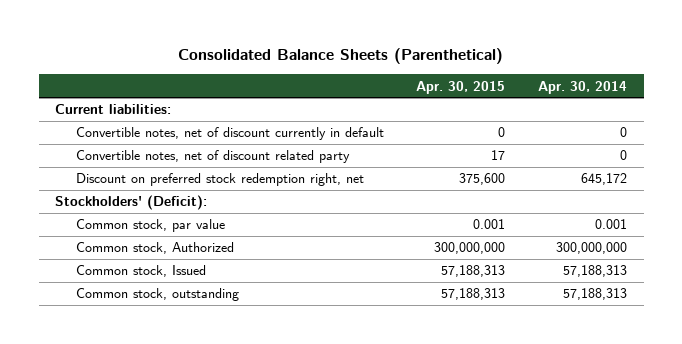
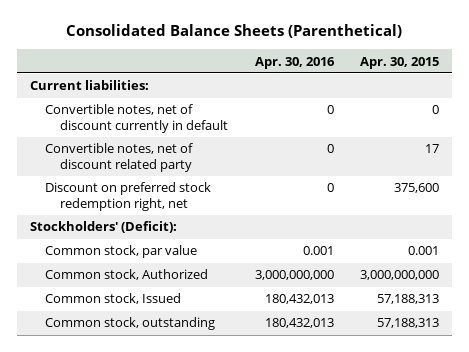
[538,80,628,94] Apr. 30, 2014 -> none
none -> [254,56,335,69] Apr. 30, 2016
[434,242,506,255] 300,000,000 -> [359,270,439,281] 3,000,000,000

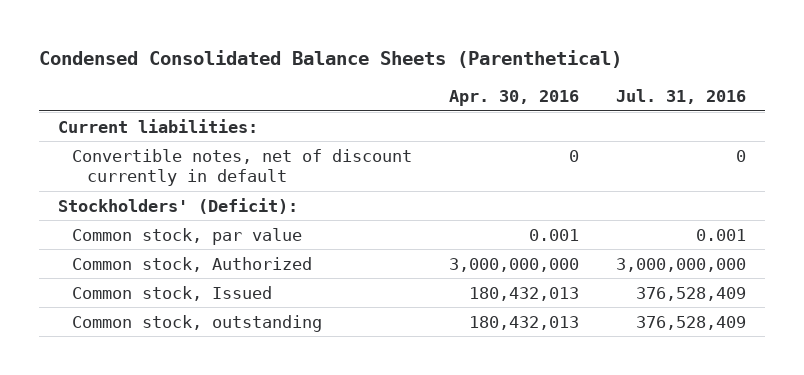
[66,24,403,39] Consolidated Balance Sheets (Parenthetical) -> [39,50,623,69] Condensed Consolidated Balance Sheets (Parenthetical)
[359,56,439,69] Apr. 30, 2015 -> none
none -> [616,89,747,105] Jul. 31, 2016
[45,143,194,172] Convertible notes, net of discount related party -> none
[45,182,212,211] Discount on preferred stock redemption right, net -> none

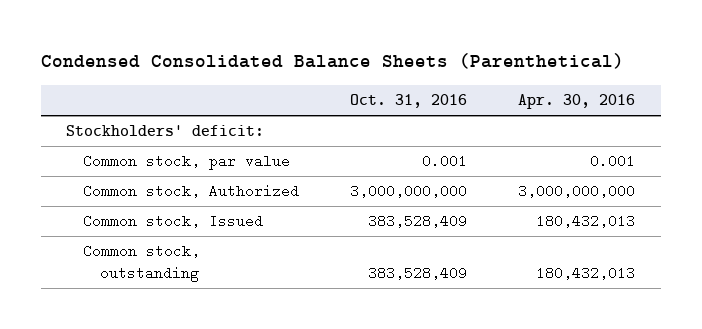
[616,89,747,105] Jul. 31, 2016 -> none
none -> [350,94,468,109] Oct. 31, 2016
[57,118,258,133] Current liabilities: -> none
[72,148,413,187] Convertible notes, net of discount currently in default -> none
[57,197,298,214] Stockholders' (Deficit): -> [66,125,265,137] Stockholders' deficit:

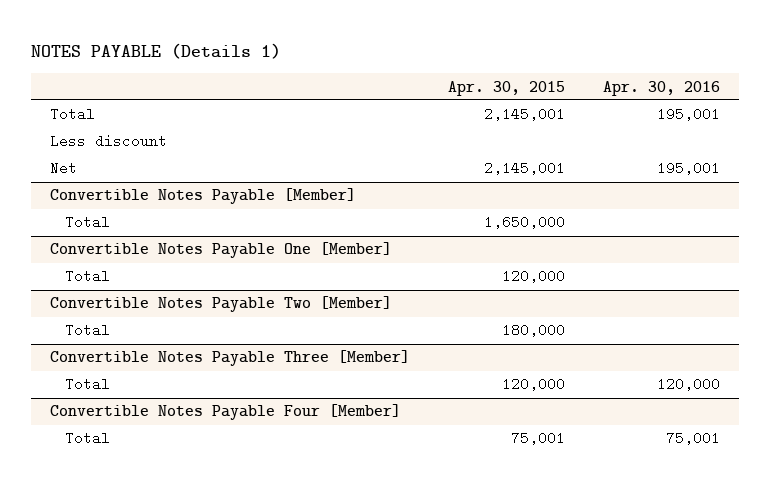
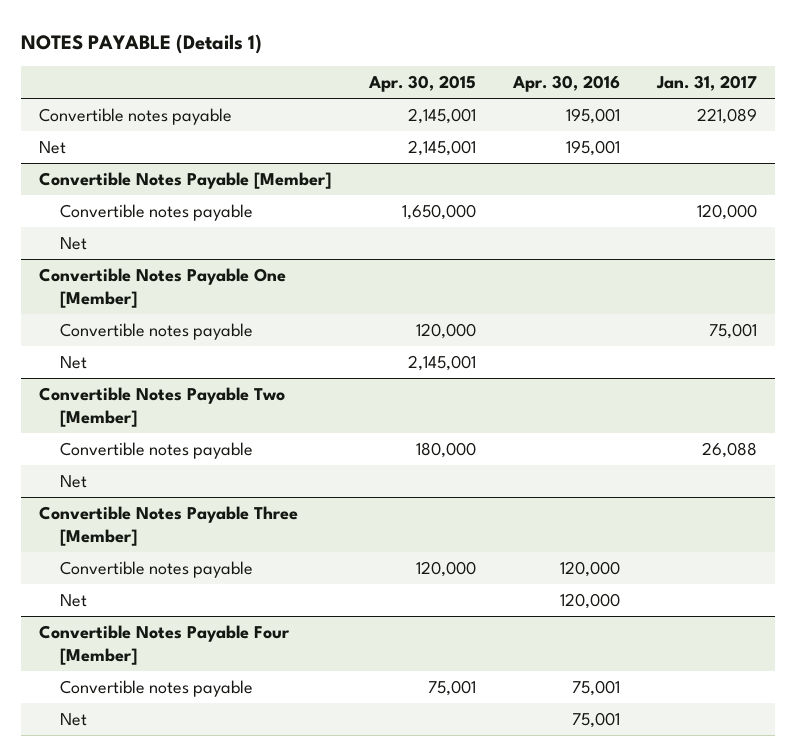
none -> [655,75,757,92] Jan. 31, 2017
[50,134,168,149] Less discount -> none
[50,107,96,122] Total -> [39,107,233,125] Convertible notes payable
[65,215,111,230] Total -> [60,203,254,221] Convertible notes payable
none -> [60,236,88,250] Net
[65,269,111,284] Total -> [60,322,254,340] Convertible notes payable
none -> [60,355,88,369] Net
[65,323,111,338] Total -> [60,441,254,459] Convertible notes payable
none -> [60,474,88,488] Net
[65,377,111,392] Total -> [60,560,254,578] Convertible notes payable
none -> [60,593,88,607] Net
[65,431,111,446] Total -> [60,679,254,697] Convertible notes payable
none -> [60,712,88,726] Net

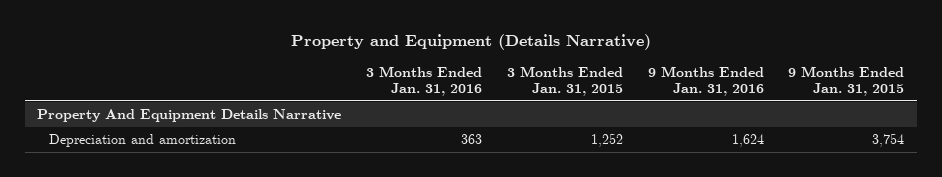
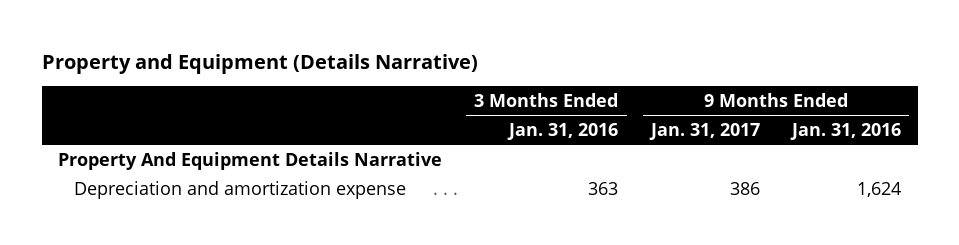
[506,65,623,97] 3 Months Ended Jan. 31, 2015 -> none
[788,65,905,97] 9 Months Ended Jan. 31, 2015 -> none
none -> [648,122,760,140] Jan. 31, 2017
[48,134,236,148] Depreciation and amortization -> [74,180,407,199] Depreciation and amortization expense

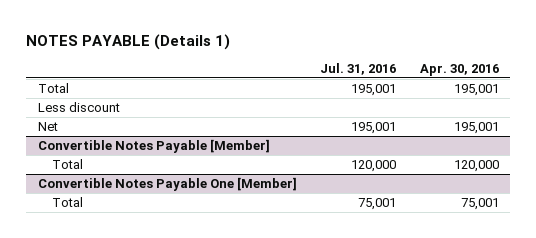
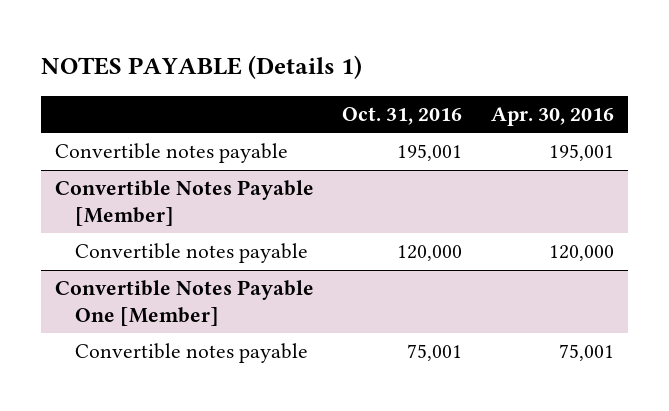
[320,62,397,75] Jul. 31, 2016 -> none
none -> [342,107,463,126] Oct. 31, 2016
[37,82,69,93] Total -> none
[37,101,120,112] Less discount -> none
[37,121,58,131] Net -> [54,143,288,164] Convertible notes payable
[52,158,84,169] Total -> none
none -> [74,243,308,264] Convertible notes payable
[52,196,84,207] Total -> [74,343,308,364] Convertible notes payable

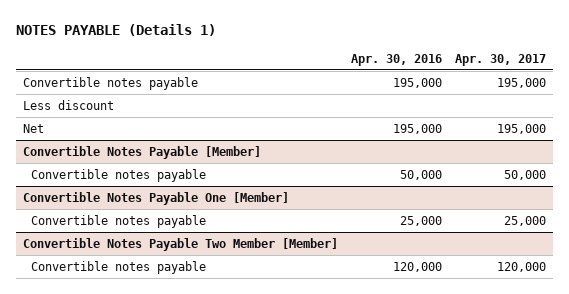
[342,107,463,126] Oct. 31, 2016 -> none
none -> [454,53,546,66] Apr. 30, 2017
[548,144,614,162] 195,001 -> [392,77,442,88] 195,000
none -> [22,99,114,110] Less discount
none -> [22,123,44,133] Net
[548,245,614,262] 120,000 -> [399,169,442,180] 50,000
[558,344,614,362] 75,001 -> [399,215,442,226] 25,000
none -> [22,237,338,251] Convertible Notes Payable Two Member [Member]
none -> [31,260,207,274] Convertible notes payable

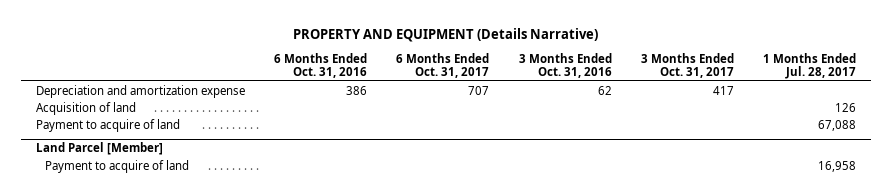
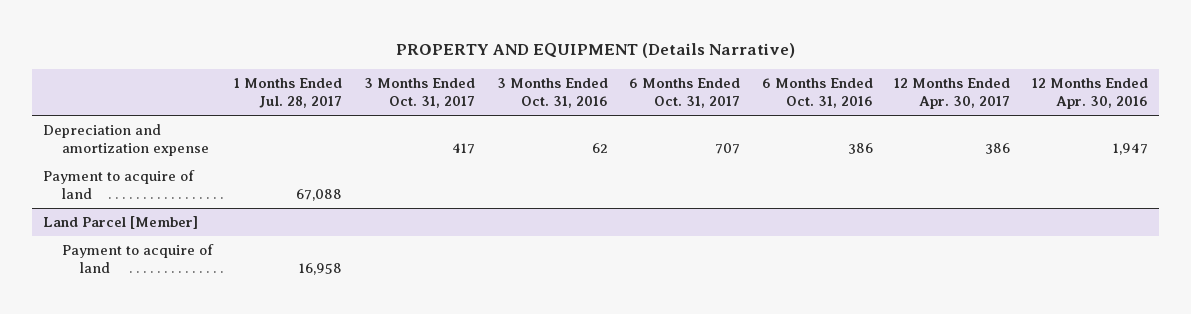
none -> [894,78,1011,109] 12 Months Ended Apr. 30, 2017
none -> [1032,78,1149,109] 12 Months Ended Apr. 30, 2016
[35,101,136,115] Acquisition of land -> none

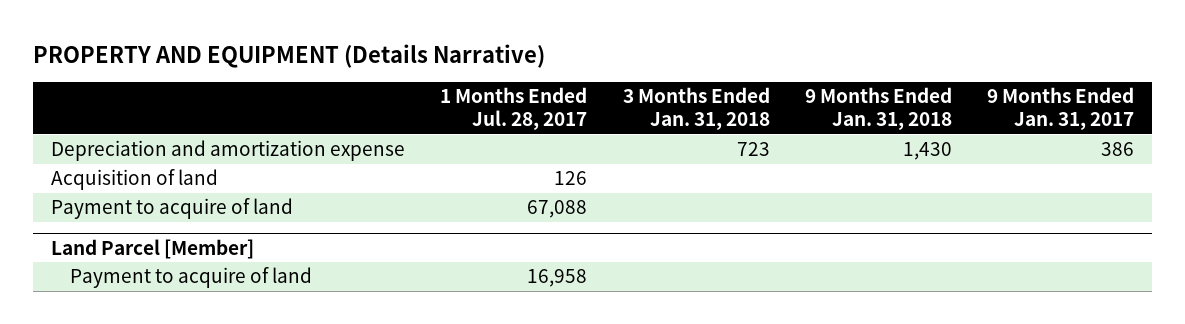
[363,78,475,108] 3 Months Ended Oct. 31, 2017 -> none
[496,78,608,108] 3 Months Ended Oct. 31, 2016 -> none
[629,78,741,108] 6 Months Ended Oct. 31, 2017 -> none
[761,78,873,108] 6 Months Ended Oct. 31, 2016 -> none
[894,78,1011,109] 12 Months Ended Apr. 30, 2017 -> none
[1032,78,1149,109] 12 Months Ended Apr. 30, 2016 -> none
none -> [622,86,770,131] 3 Months Ended Jan. 31, 2018
none -> [805,86,953,131] 9 Months Ended Jan. 31, 2018
none -> [987,86,1135,131] 9 Months Ended Jan. 31, 2017
none -> [50,169,218,191] Acquisition of land

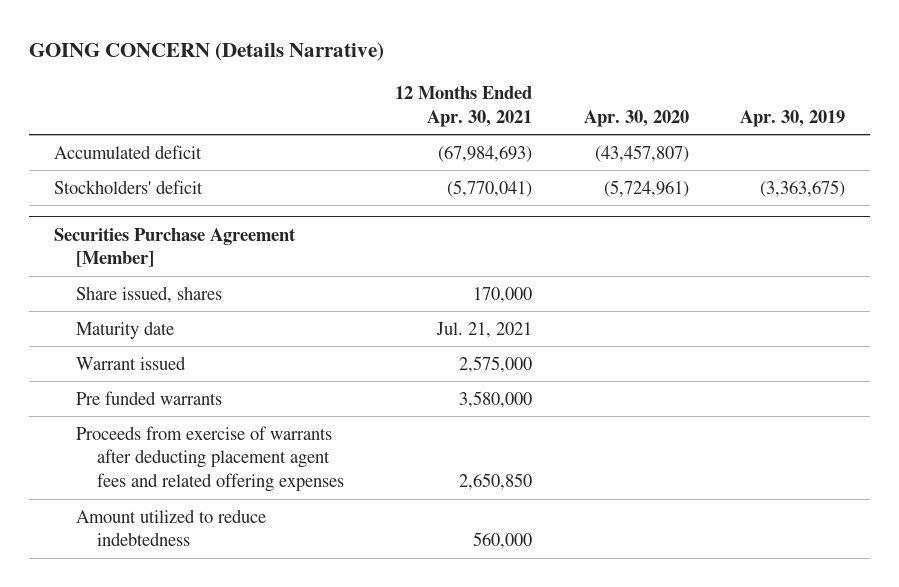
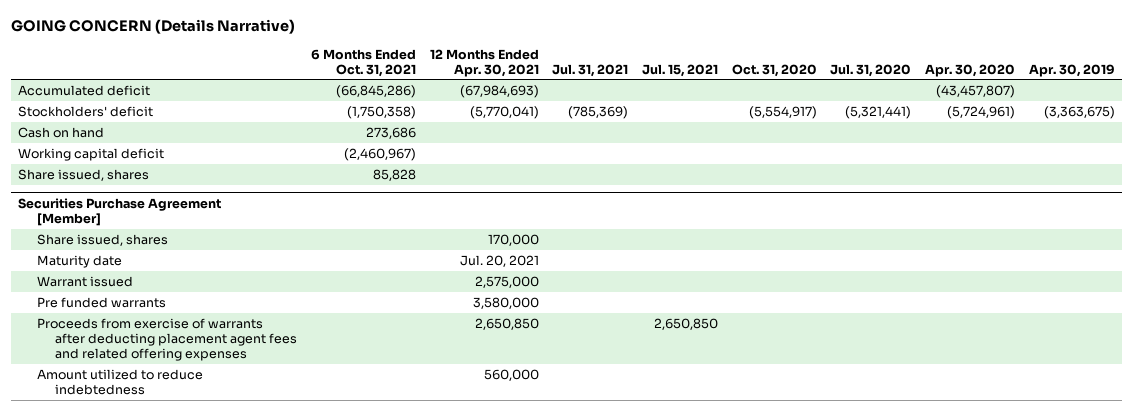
none -> [311,48,417,77] 6 Months Ended Oct. 31, 2021
none -> [552,63,629,77] Jul. 31, 2021
none -> [642,63,719,77] Jul. 15, 2021
none -> [731,63,817,77] Oct. 31, 2020
none -> [830,63,912,77] Jul. 31, 2020
none -> [17,127,104,139] Cash on hand
none -> [17,148,164,162] Working capital deficit
none -> [17,169,149,182] Share issued, shares
[436,321,533,338] Jul. 21, 2021 -> [459,255,539,268] Jul. 20, 2021

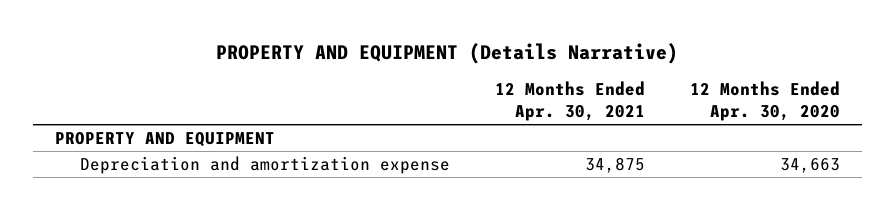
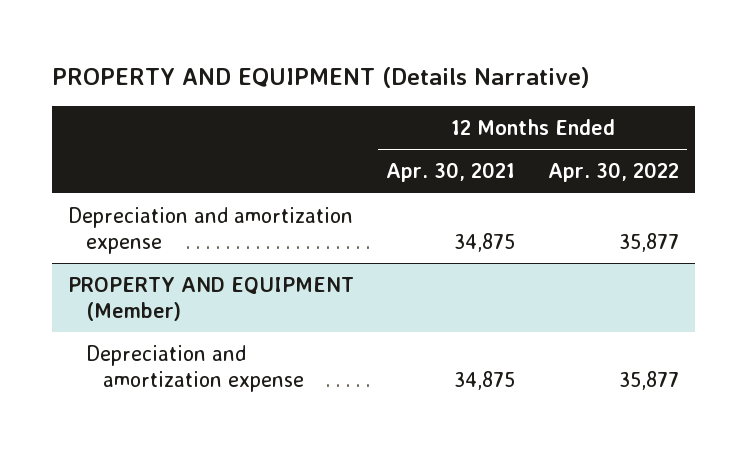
[689,81,840,122] 12 Months Ended Apr. 30, 2020 -> none
none -> [547,162,679,183] Apr. 30, 2022
[55,132,276,148] PROPERTY AND EQUIPMENT -> none
none -> [68,276,355,321] PROPERTY AND EQUIPMENT (Member)
none -> [85,344,304,392] Depreciation and amortization expense

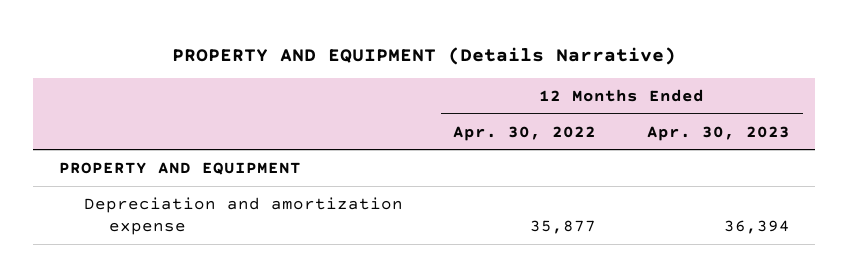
[386,162,516,183] Apr. 30, 2021 -> none
none -> [646,125,790,141] Apr. 30, 2023
[68,206,354,254] Depreciation and amortization expense -> none
[68,276,355,321] PROPERTY AND EQUIPMENT (Member) -> none
none -> [58,161,301,175] PROPERTY AND EQUIPMENT

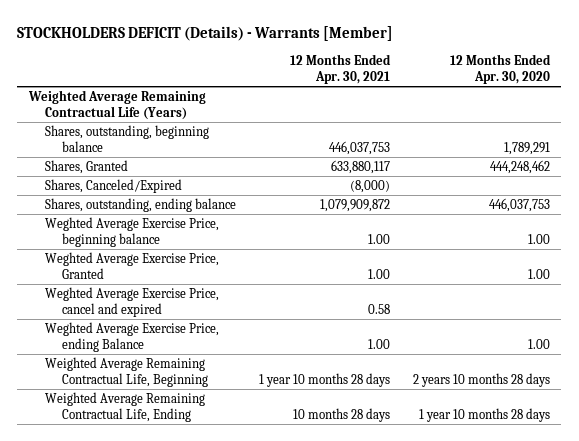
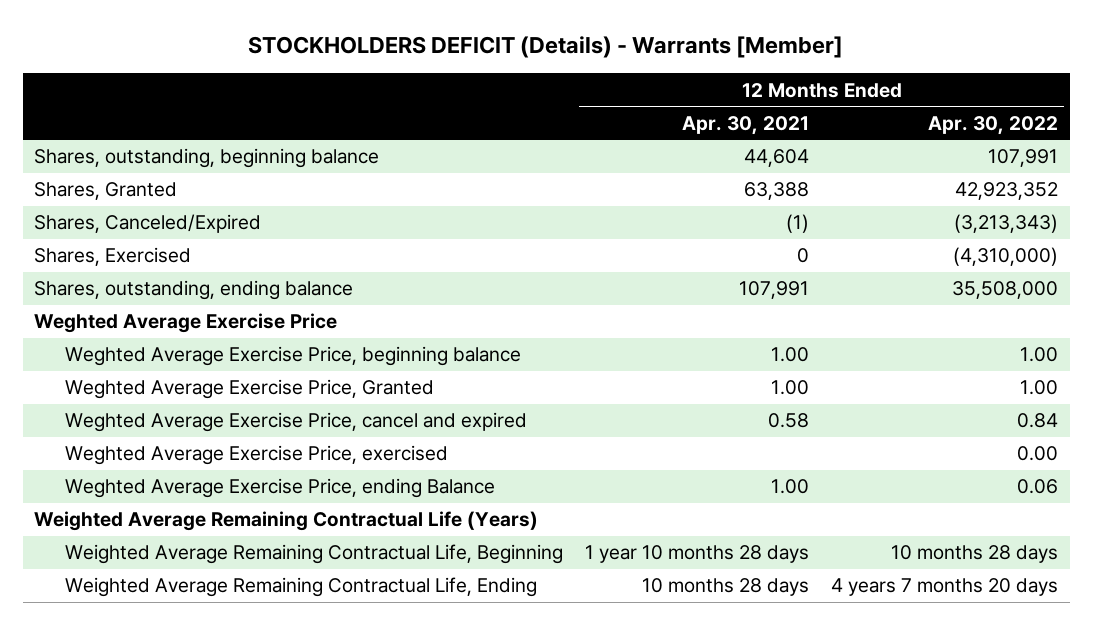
[450,53,552,84] 12 Months Ended Apr. 30, 2020 -> none
none -> [928,115,1059,135] Apr. 30, 2022
[329,141,391,156] 446,037,753 -> [744,149,810,168] 44,604
[331,160,391,175] 633,880,117 -> [744,182,810,201] 63,388
[350,180,391,194] (8,000) -> [786,214,810,234] (1)
none -> [34,247,192,267] Shares, Exercised
[320,199,391,213] 1,079,909,872 -> [739,281,810,300] 107,991
none -> [34,313,338,334] Weghted Average Exercise Price
none -> [64,445,448,466] Weghted Average Exercise Price, exercised
[27,90,206,121] Weighted Average Remaining Contractual Life (Years) -> [34,511,539,532] Weighted Average Remaining Contractual Life (Years)

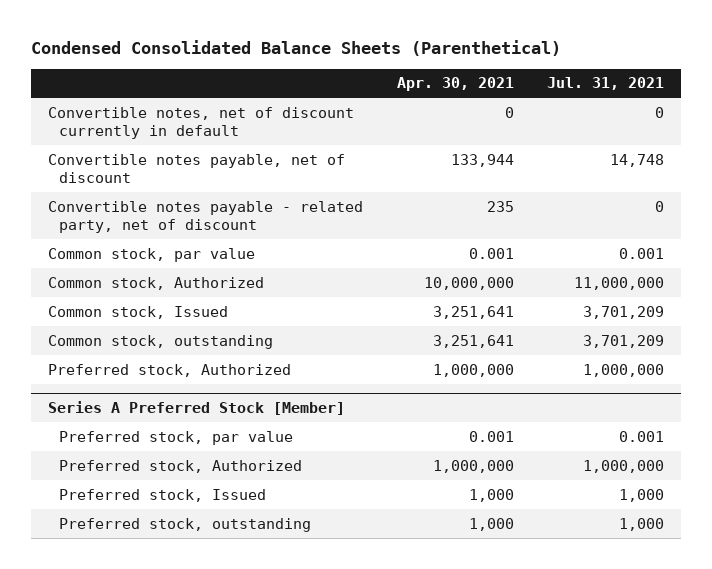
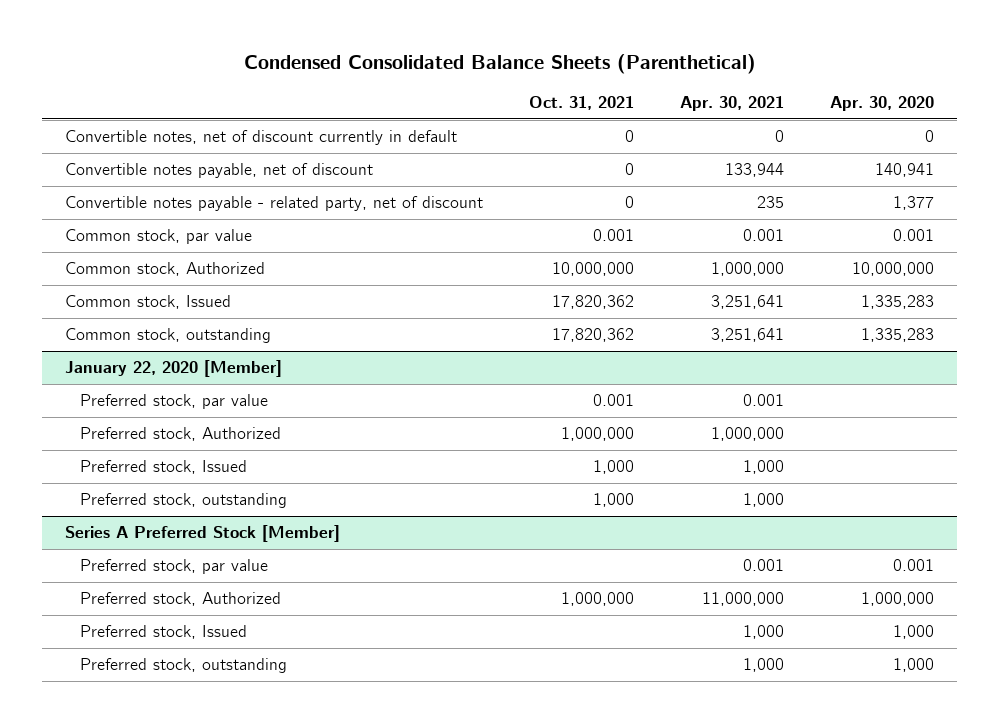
[547,77,665,91] Jul. 31, 2021 -> none
none -> [529,96,635,111] Oct. 31, 2021
none -> [830,96,935,112] Apr. 30, 2020
[423,276,514,290] 10,000,000 -> [711,262,785,277] 1,000,000
none -> [65,360,283,378] January 22, 2020 [Member]
none -> [79,394,268,410] Preferred stock, par value
none -> [79,460,247,475] Preferred stock, Issued
none -> [79,493,287,509] Preferred stock, outstanding
[432,459,514,473] 1,000,000 -> [702,592,785,607] 11,000,000

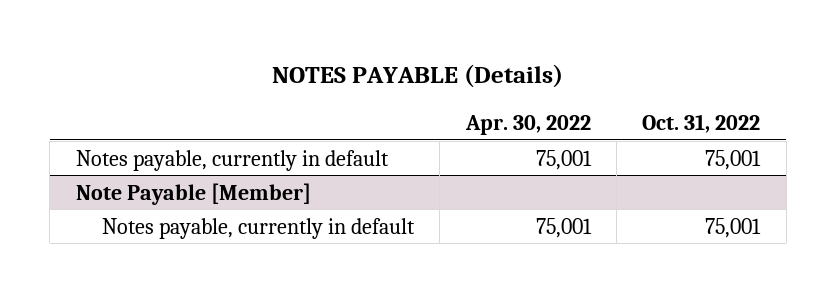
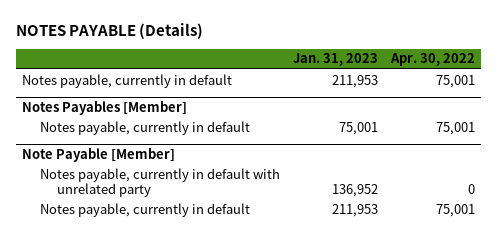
[642,113,761,133] Oct. 31, 2022 -> none
none -> [292,53,378,67] Jan. 31, 2023
none -> [22,101,188,116] Notes Payables [Member]
none -> [39,120,250,135] Notes payable, currently in default
none -> [39,167,280,197] Notes payable, currently in default with unrelated party

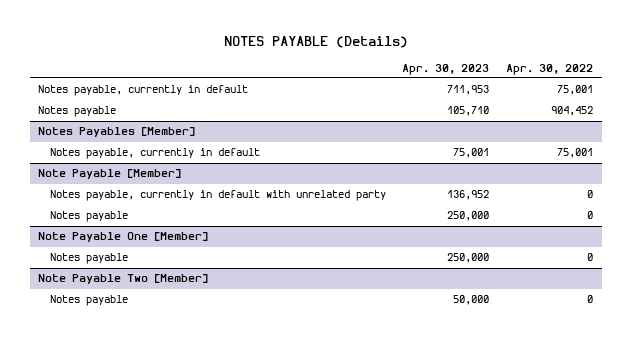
[292,53,378,67] Jan. 31, 2023 -> none
none -> [402,63,490,75] Apr. 30, 2023
none -> [38,106,117,118] Notes payable
[39,202,250,217] Notes payable, currently in default -> none
none -> [49,211,128,223] Notes payable
none -> [38,232,209,243] Note Payable One [Member]
none -> [49,253,128,265] Notes payable
none -> [38,274,209,285] Note Payable Two [Member]
none -> [49,295,128,307] Notes payable

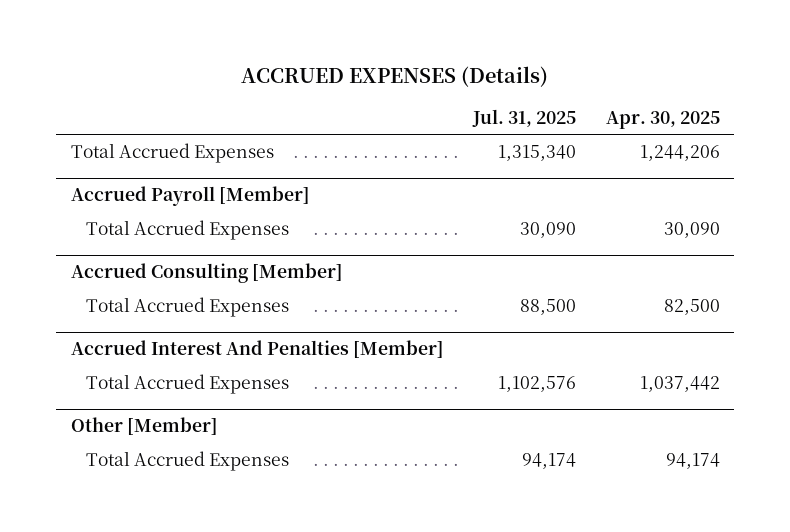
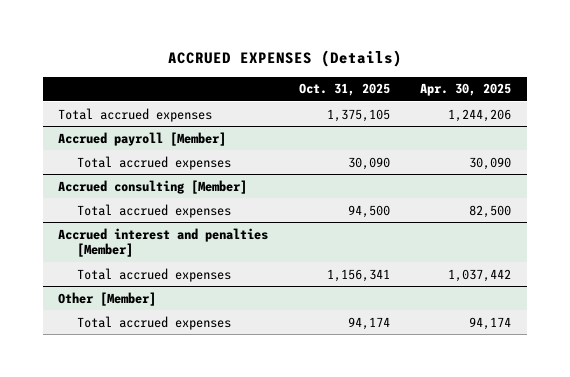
[472,108,577,127] Jul. 31, 2025 -> none
none -> [298,83,390,97] Oct. 31, 2025
[70,143,274,164] Total Accrued Expenses -> [58,107,213,122] Total accrued expenses
[70,186,310,207] Accrued Payroll [Member] -> [58,131,227,146] Accrued payroll [Member]
[85,220,289,241] Total Accrued Expenses -> [76,155,231,170] Total accrued expenses
[70,263,343,284] Accrued Consulting [Member] -> [58,179,248,194] Accrued consulting [Member]
[85,297,289,318] Total Accrued Expenses -> [76,203,231,218] Total accrued expenses
[70,340,444,359] Accrued Interest And Penalties [Member] -> [58,227,269,258] Accrued interest and penalties [Member]
[85,374,289,395] Total Accrued Expenses -> [76,267,231,282] Total accrued expenses
[85,451,289,472] Total Accrued Expenses -> [76,315,231,330] Total accrued expenses

